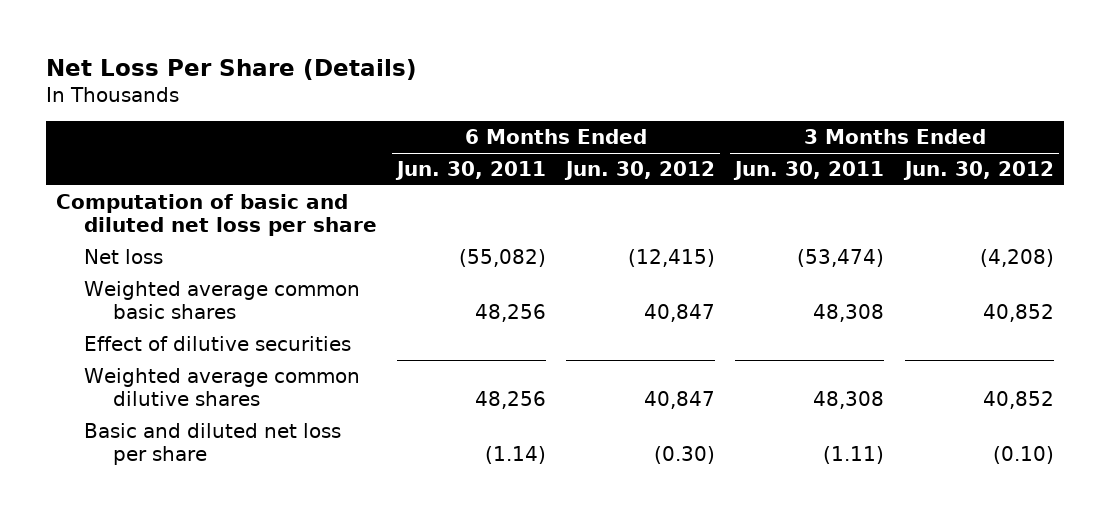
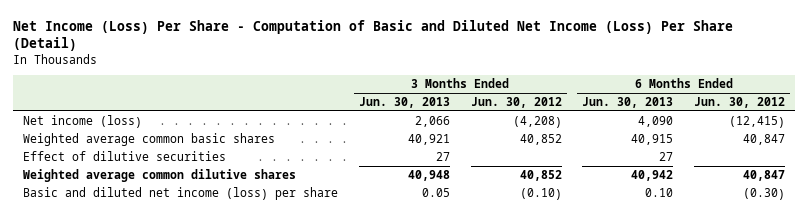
[45,58,417,80] Net Loss Per Share (Details) -> [12,19,733,52] Net Income (Loss) Per Share - Computation of Basic and Diluted Net Income (Loss) Per Share (Detail)
[395,161,547,181] Jun. 30, 2011 -> none
[733,161,885,181] Jun. 30, 2011 -> none
none -> [358,97,450,109] Jun. 30, 2013
none -> [582,97,674,109] Jun. 30, 2013
[55,194,378,237] Computation of basic and diluted net loss per share -> none
[84,249,164,265] Net loss -> [23,114,143,128] Net income (loss)
[84,423,342,466] Basic and diluted net loss per share -> [23,186,339,200] Basic and diluted net income (loss) per share

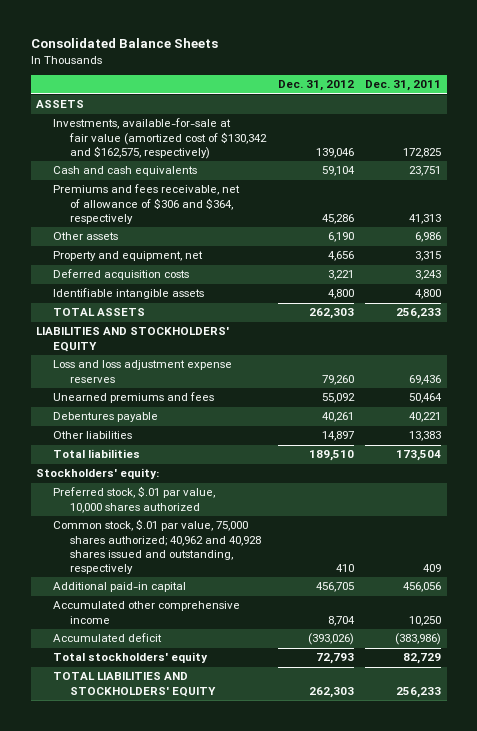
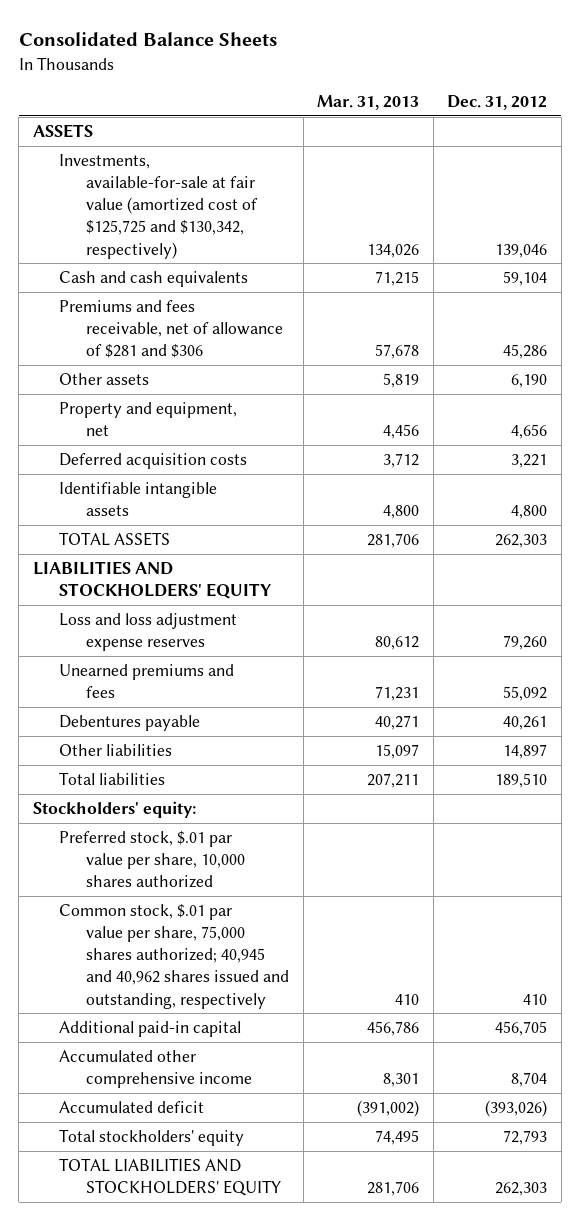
[365,80,442,92] Dec. 31, 2011 -> none
none -> [317,95,420,111] Mar. 31, 2013
[53,118,268,159] Investments, available-for-sale at fair value (amortized cost of $130,342 and $162,575, respectively) -> [59,153,259,259] Investments, available-for-sale at fair value (amortized cost of $125,725 and $130,342, respectively)
[53,184,241,224] Premiums and fees receivable, net of allowance of $306 and $364, respectively -> [59,299,284,359] Premiums and fees receivable, net of allowance of $281 and $306
[53,486,216,513] Preferred stock, $.01 par value, 10,000 shares authorized -> [59,830,246,889] Preferred stock, $.01 par value per share, 10,000 shares authorized
[53,519,262,574] Common stock, $.01 par value, 75,000 shares authorized; 40,962 and 40,928 shares issued and outstanding, respectively -> [59,903,290,1009] Common stock, $.01 par value per share, 75,000 shares authorized; 40,945 and 40,962 shares issued and outstanding, respectively

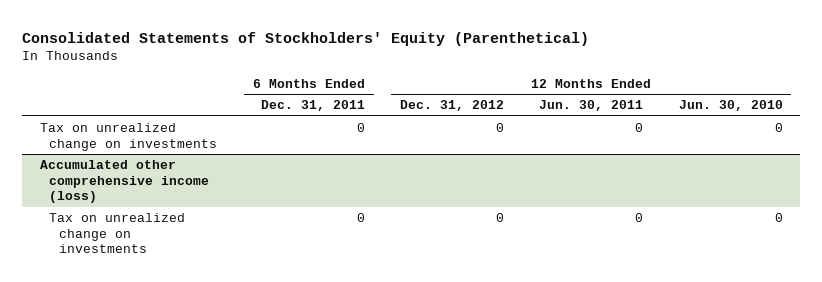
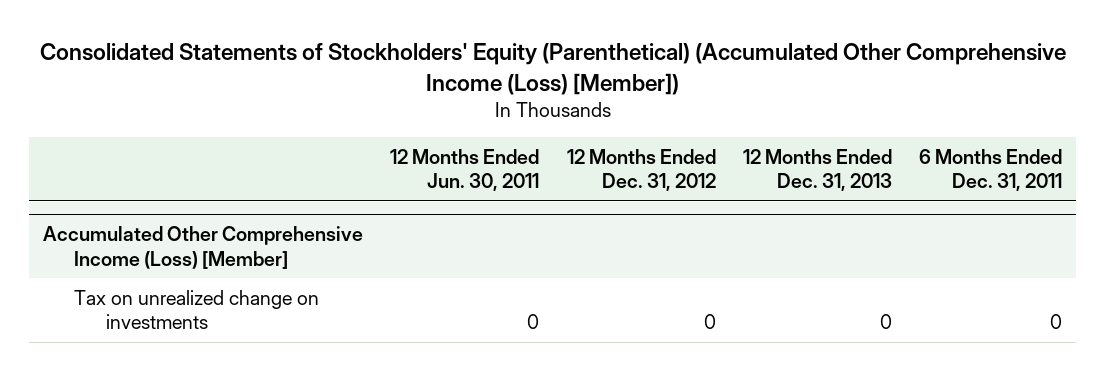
[22,31,590,46] Consolidated Statements of Stockholders' Equity (Parenthetical) -> [39,43,1066,95] Consolidated Statements of Stockholders' Equity (Parenthetical) (Accumulated Other Comprehensive Income (Loss) [Member])
[678,100,783,112] Jun. 30, 2010 -> none
none -> [743,148,893,192] 12 Months Ended Dec. 31, 2013
[39,122,218,151] Tax on unrealized change on investments -> none
[39,159,210,204] Accumulated other comprehensive income (loss) -> [43,226,364,269] Accumulated Other Comprehensive Income (Loss) [Member]

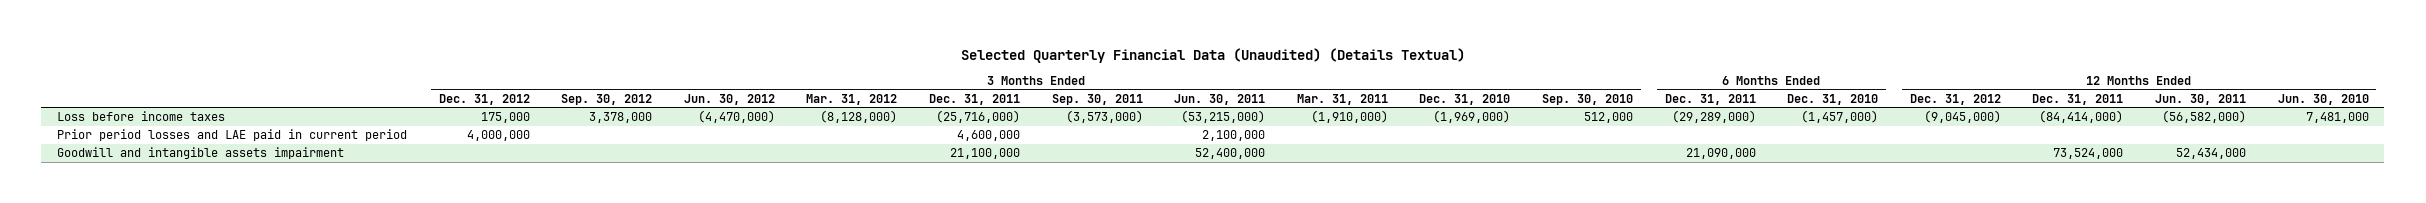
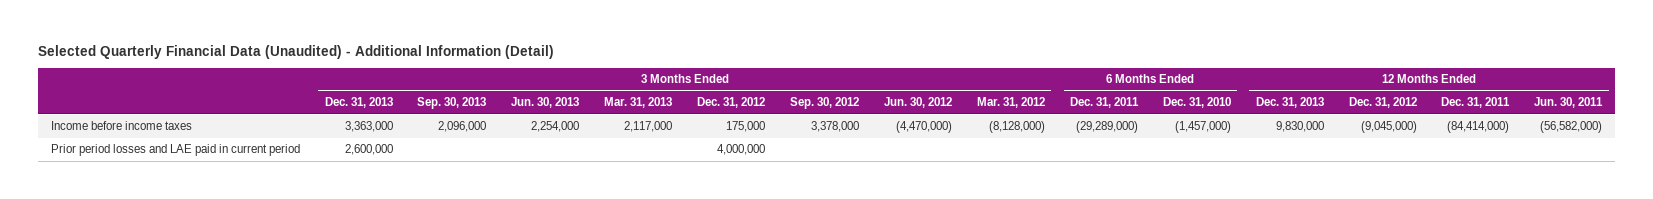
[960,47,1465,63] Selected Quarterly Financial Data (Unaudited) (Details Textual) -> [38,45,555,60] Selected Quarterly Financial Data (Unaudited) - Additional Information (Detail)
[929,93,1021,105] Dec. 31, 2011 -> none
[1051,93,1143,105] Sep. 30, 2011 -> none
[1174,93,1266,105] Jun. 30, 2011 -> none
[1296,93,1388,105] Mar. 31, 2011 -> none
[1419,93,1511,105] Dec. 31, 2010 -> none
[1542,93,1634,105] Sep. 30, 2010 -> none
[2277,93,2369,105] Jun. 30, 2010 -> none
none -> [324,97,393,109] Dec. 31, 2013
none -> [417,97,487,110] Sep. 30, 2013
none -> [511,97,580,109] Jun. 30, 2013
none -> [604,97,673,109] Mar. 31, 2013
none -> [1255,97,1324,109] Dec. 31, 2013
[57,111,226,122] Loss before income taxes -> [50,121,192,131] Income before income taxes
[57,147,345,160] Goodwill and intangible assets impairment -> none

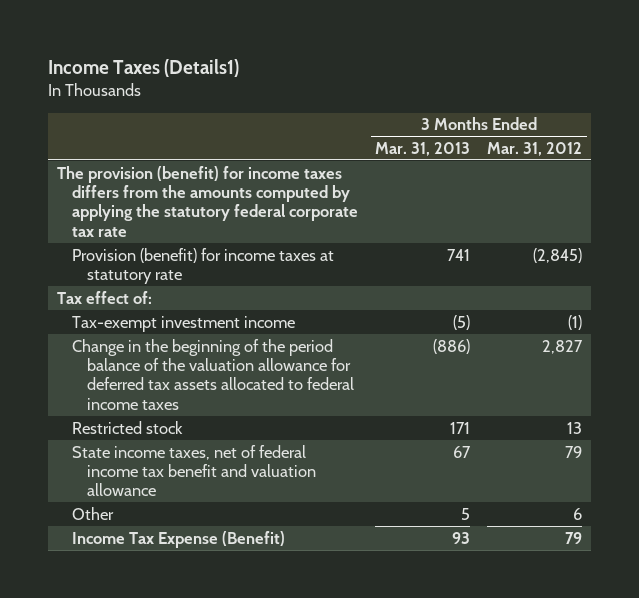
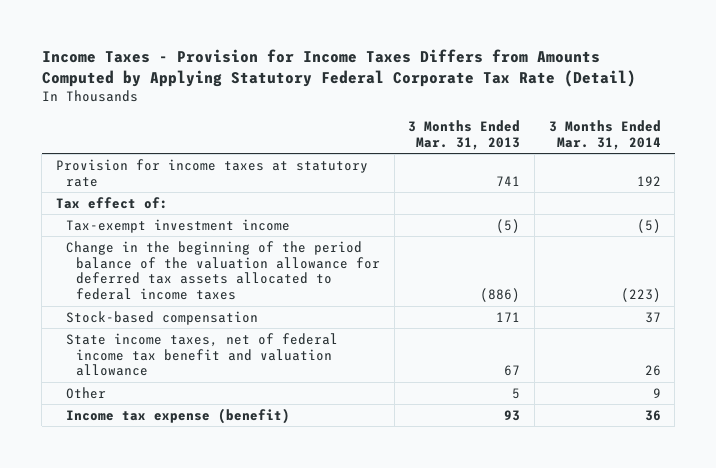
[48,58,240,77] Income Taxes (Details1) -> [41,49,636,88] Income Taxes - Provision for Income Taxes Differs from Amounts Computed by Applying Statutory Federal Corporate Tax Rate (Detail)
[487,141,583,156] Mar. 31, 2012 -> none
none -> [548,119,661,150] 3 Months Ended Mar. 31, 2014
[56,165,358,237] The provision (benefit) for income taxes differs from the amounts computed by applying the statutory federal corporate tax rate -> none
[71,247,334,284] Provision (benefit) for income taxes at statutory rate -> [55,158,368,187] Provision for income taxes at statutory rate
[71,420,183,434] Restricted stock -> [65,310,258,325] Stock-based compensation
[71,530,285,548] Income Tax Expense (Benefit) -> [65,407,290,424] Income tax expense (benefit)

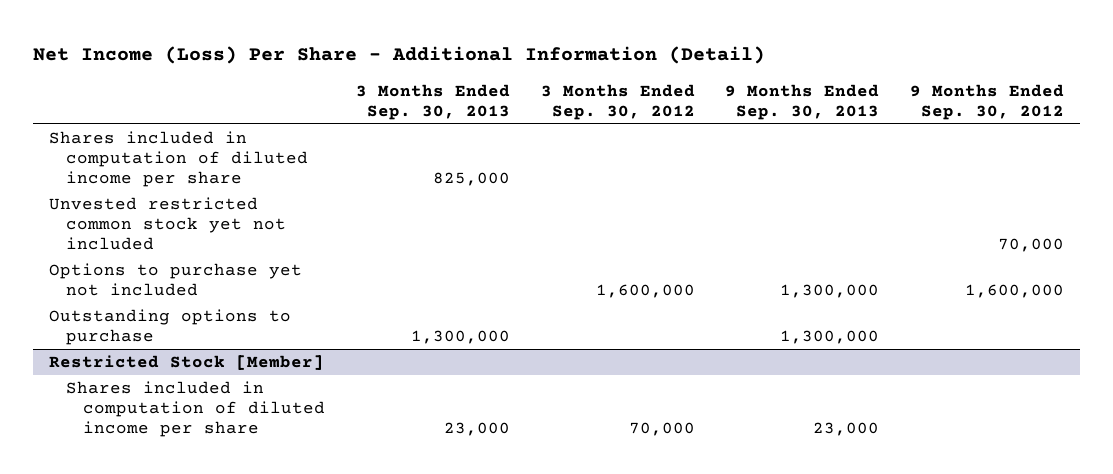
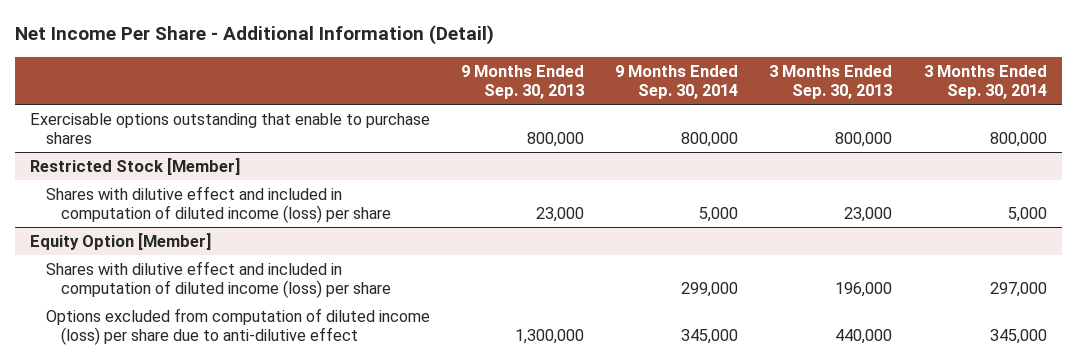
[33,46,766,65] Net Income (Loss) Per Share - Additional Information (Detail) -> [14,25,494,46] Net Income Per Share - Additional Information (Detail)
[540,83,695,120] 3 Months Ended Sep. 30, 2012 -> none
[910,83,1065,120] 9 Months Ended Sep. 30, 2012 -> none
none -> [615,64,739,100] 9 Months Ended Sep. 30, 2014
none -> [923,64,1047,100] 3 Months Ended Sep. 30, 2014
[48,130,308,188] Shares included in computation of diluted income per share -> none
[48,196,286,251] Unvested restricted common stock yet not included -> none
[48,262,302,297] Options to purchase yet not included -> none
[48,308,291,346] Outstanding options to purchase -> [30,112,431,145] Exercisable options outstanding that enable to purchase shares
[410,330,510,345] 1,300,000 -> [835,132,893,148] 800,000
[780,330,880,345] 1,300,000 -> [527,132,585,148] 800,000
[65,380,325,438] Shares included in computation of diluted income per share -> [45,185,392,224] Shares with dilutive effect and included in computation of diluted income (loss) per share
none -> [30,232,212,250] Equity Option [Member]
none -> [45,260,392,299] Shares with dilutive effect and included in computation of diluted income (loss) per share
none -> [45,307,430,346] Options excluded from computation of diluted income (loss) per share due to anti-dilutive effect

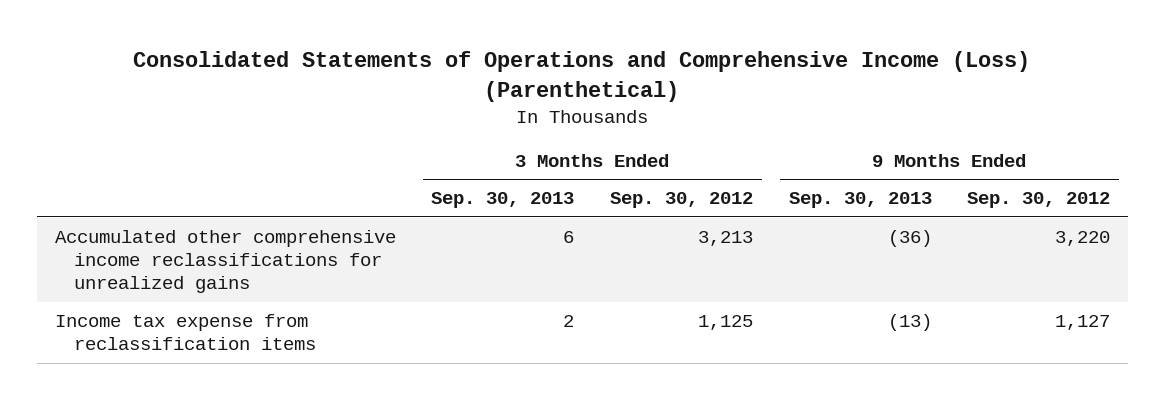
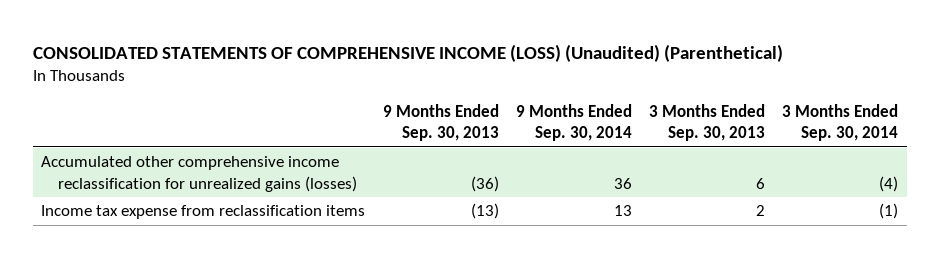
[133,50,1031,102] Consolidated Statements of Operations and Comprehensive Income (Loss) (Parenthetical) -> [32,43,783,62] CONSOLIDATED STATEMENTS OF COMPREHENSIVE INCOME (LOSS) (Unaudited) (Parenthetical)
[609,192,753,209] Sep. 30, 2012 -> none
[967,192,1111,209] Sep. 30, 2012 -> none
none -> [515,104,632,142] 9 Months Ended Sep. 30, 2014
none -> [782,104,899,142] 3 Months Ended Sep. 30, 2014
[54,230,396,294] Accumulated other comprehensive income reclassifications for unrealized gains -> [41,156,357,192] Accumulated other comprehensive income reclassification for unrealized gains (losses)

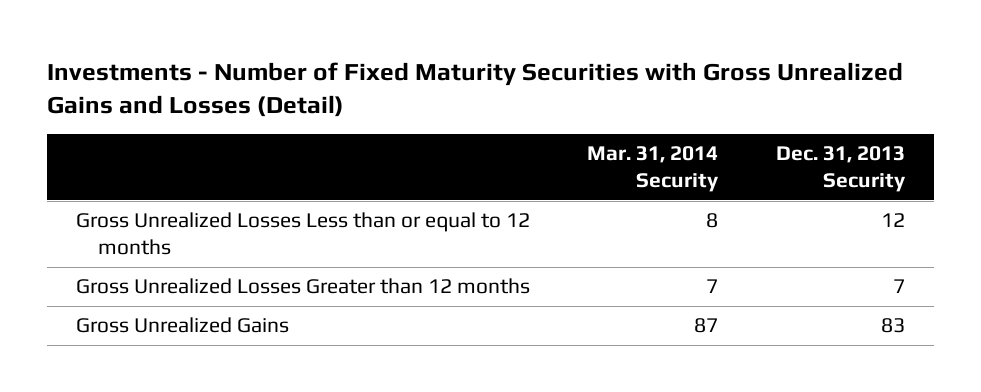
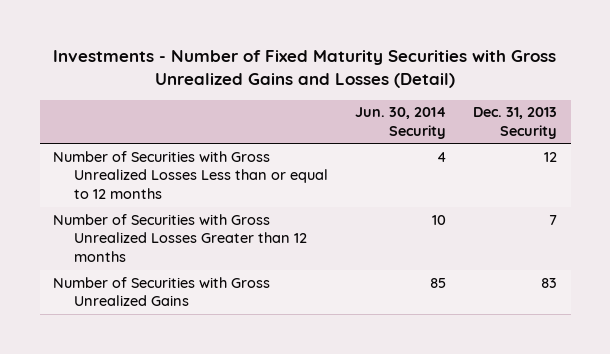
[587,146,720,193] Mar. 31, 2014 Security -> none
none -> [355,107,447,140] Jun. 30, 2014 Security
[75,212,530,256] Gross Unrealized Losses Less than or equal to 12 months -> [52,150,329,200] Number of Securities with Gross Unrealized Losses Less than or equal to 12 months
[75,278,530,295] Gross Unrealized Losses Greater than 12 months -> [52,213,308,263] Number of Securities with Gross Unrealized Losses Greater than 12 months
[75,317,289,334] Gross Unrealized Gains -> [52,276,270,307] Number of Securities with Gross Unrealized Gains

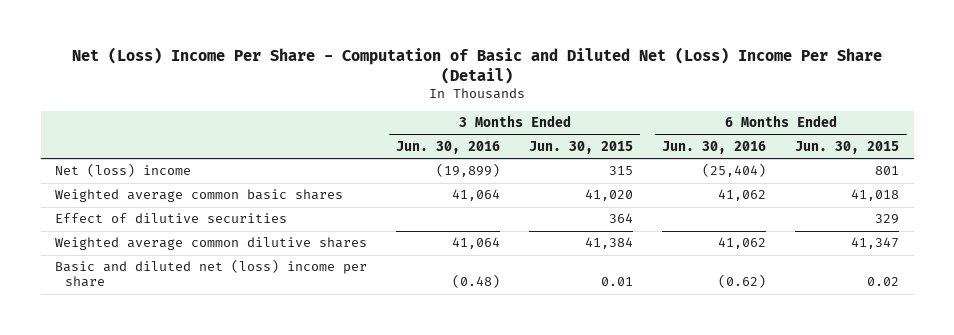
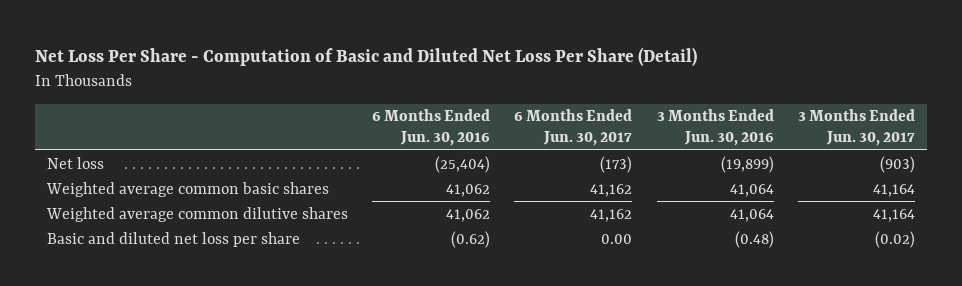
[72,46,883,84] Net (Loss) Income Per Share - Computation of Basic and Diluted Net (Loss) Income Per Share (Detail) -> [35,47,698,67] Net Loss Per Share - Computation of Basic and Diluted Net Loss Per Share (Detail)
[529,141,634,155] Jun. 30, 2015 -> none
[795,141,900,155] Jun. 30, 2015 -> none
none -> [514,109,633,147] 6 Months Ended Jun. 30, 2017
none -> [797,109,915,147] 3 Months Ended Jun. 30, 2017
[55,163,192,178] Net (loss) income -> [47,156,105,169] Net loss
[55,213,288,224] Effect of dilutive securities -> none
[55,259,368,288] Basic and diluted net (loss) income per share -> [47,231,301,247] Basic and diluted net loss per share

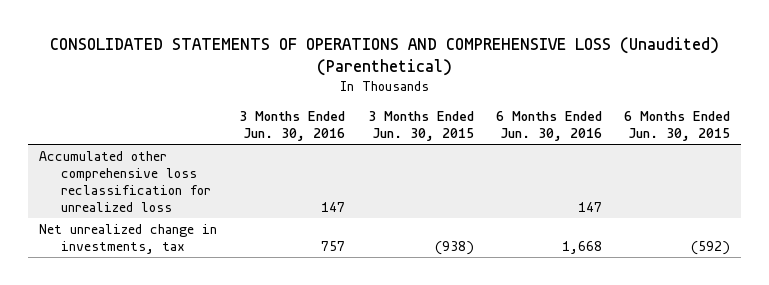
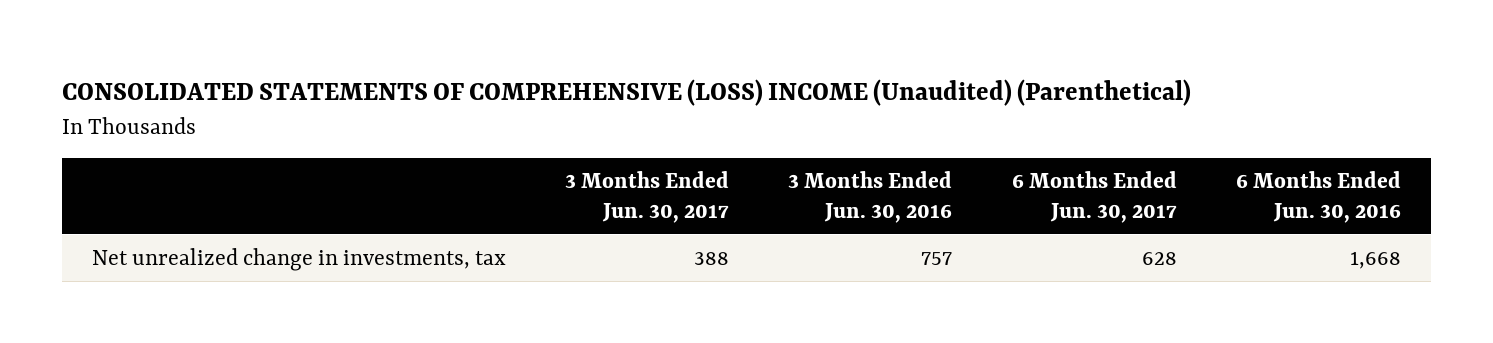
[49,36,719,76] CONSOLIDATED STATEMENTS OF OPERATIONS AND COMPREHENSIVE LOSS (Unaudited) (Parenthetical) -> [62,79,1192,107] CONSOLIDATED STATEMENTS OF COMPREHENSIVE (LOSS) INCOME (Unaudited) (Parenthetical)
[367,111,474,142] 3 Months Ended Jun. 30, 2015 -> none
[624,111,731,142] 6 Months Ended Jun. 30, 2015 -> none
none -> [565,171,730,224] 3 Months Ended Jun. 30, 2017
none -> [1011,171,1177,224] 6 Months Ended Jun. 30, 2017
[38,150,212,212] Accumulated other comprehensive loss reclassification for unrealized loss -> none

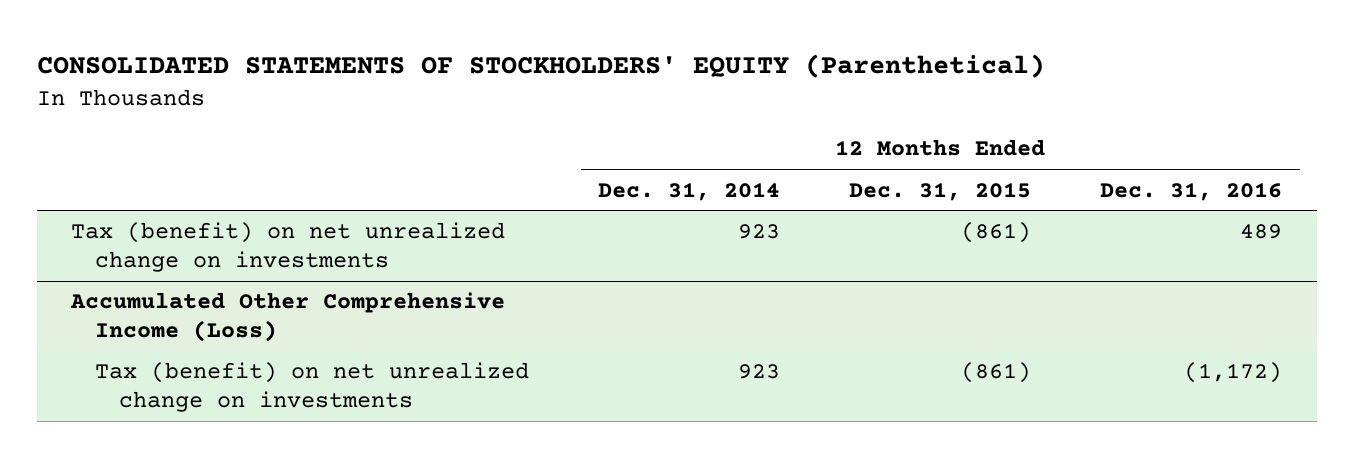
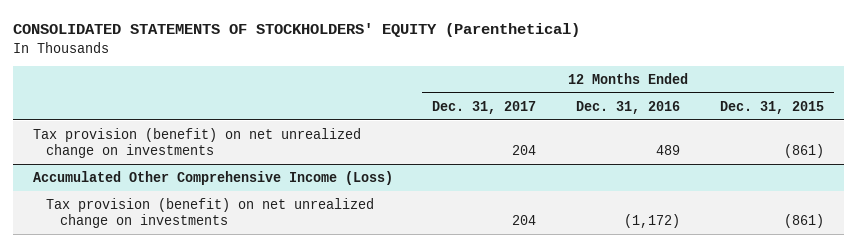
[598,181,781,201] Dec. 31, 2014 -> none
none -> [432,100,537,114] Dec. 31, 2017
[71,222,506,273] Tax (benefit) on net unrealized change on investments -> [32,127,361,159] Tax provision (benefit) on net unrealized change on investments
[95,362,530,413] Tax (benefit) on net unrealized change on investments -> [46,197,375,229] Tax provision (benefit) on net unrealized change on investments

